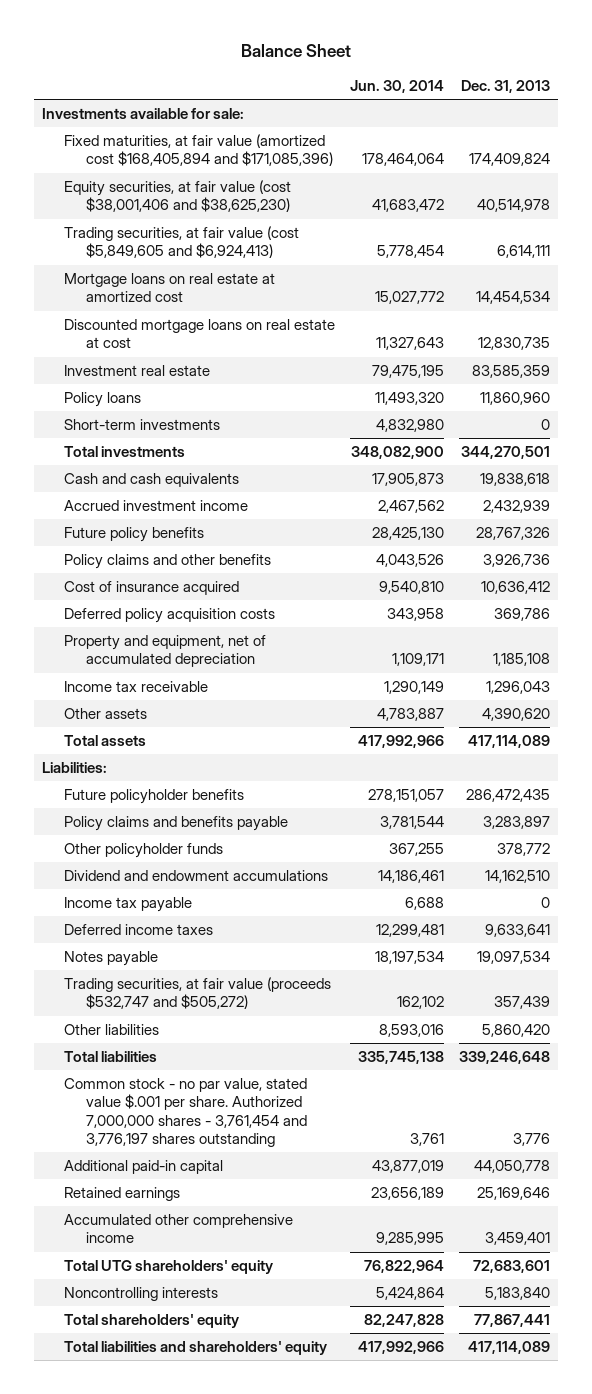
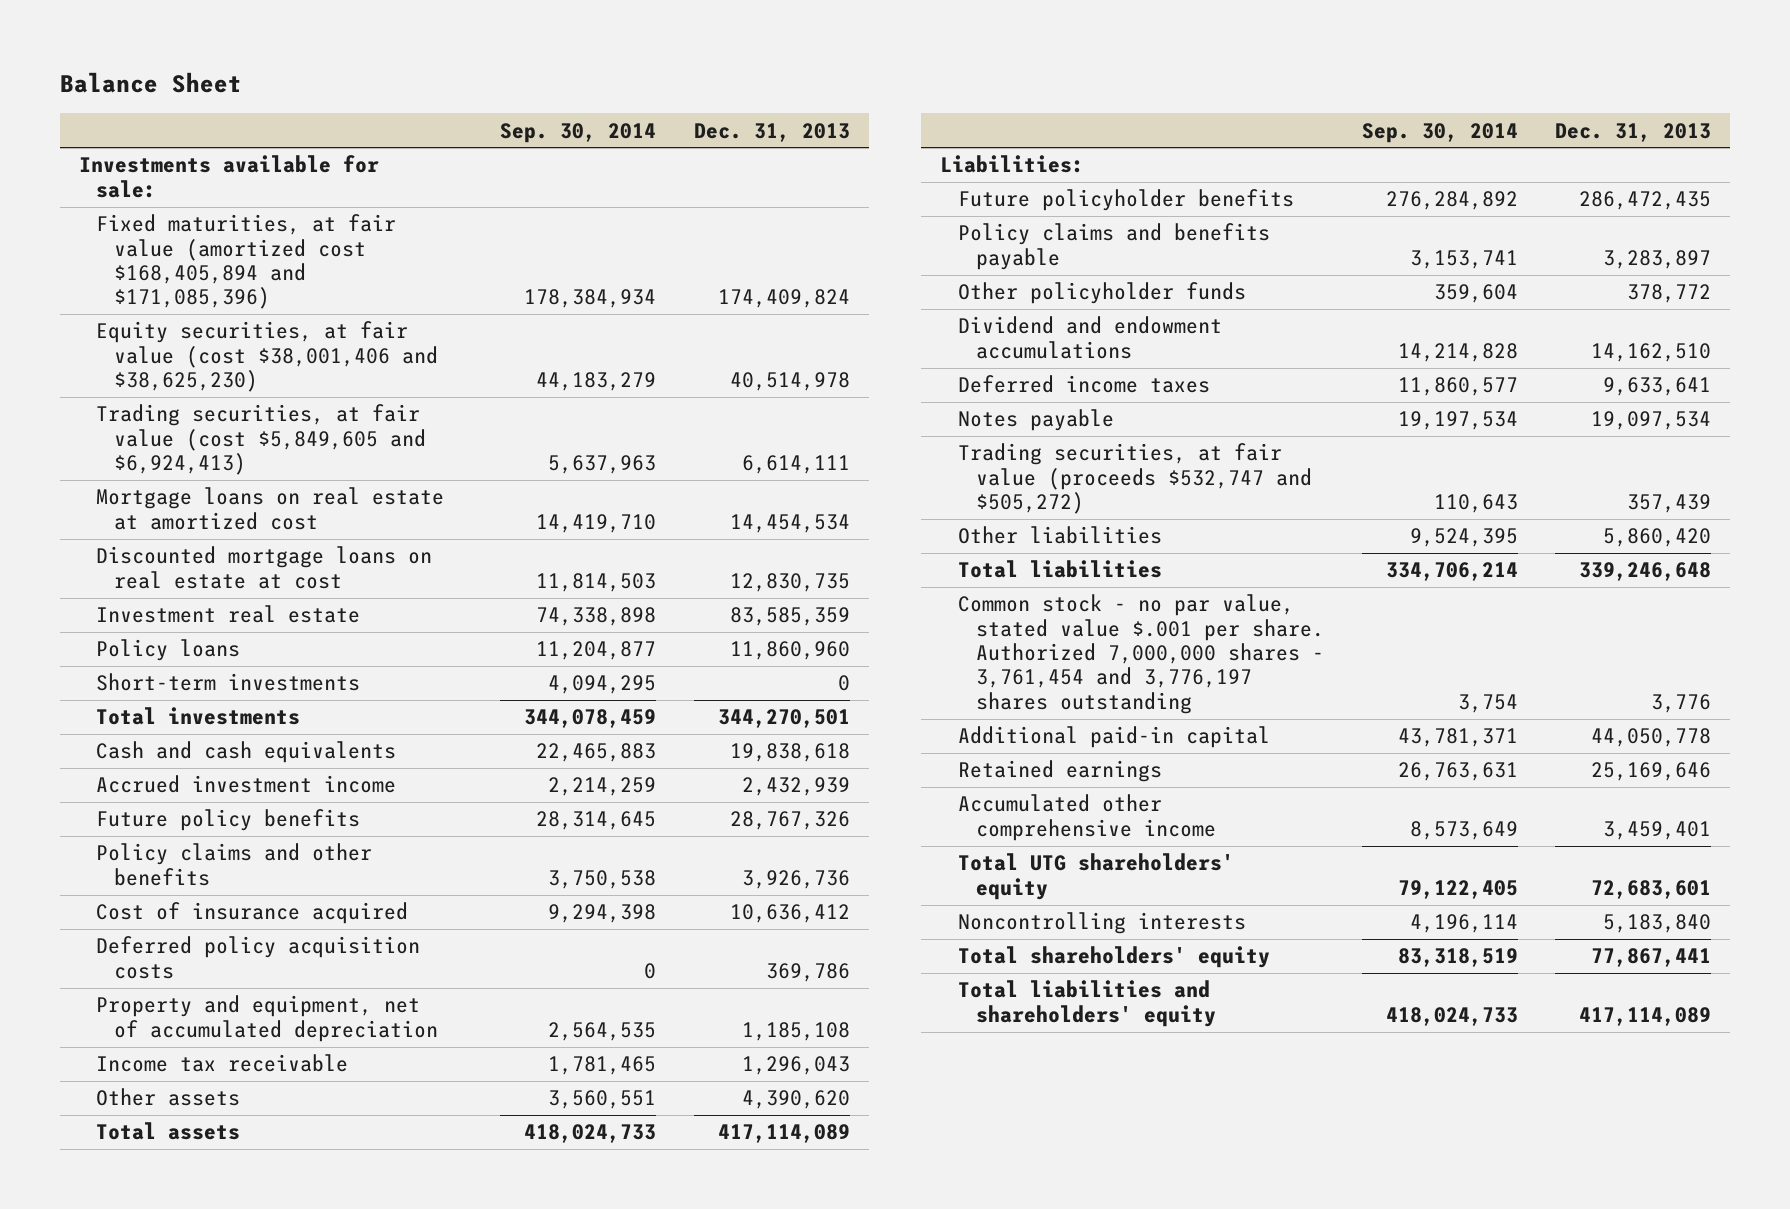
[349,80,444,94] Jun. 30, 2014 -> none
none -> [500,122,657,143] Sep. 30, 2014
[63,897,192,913] Income tax payable -> none

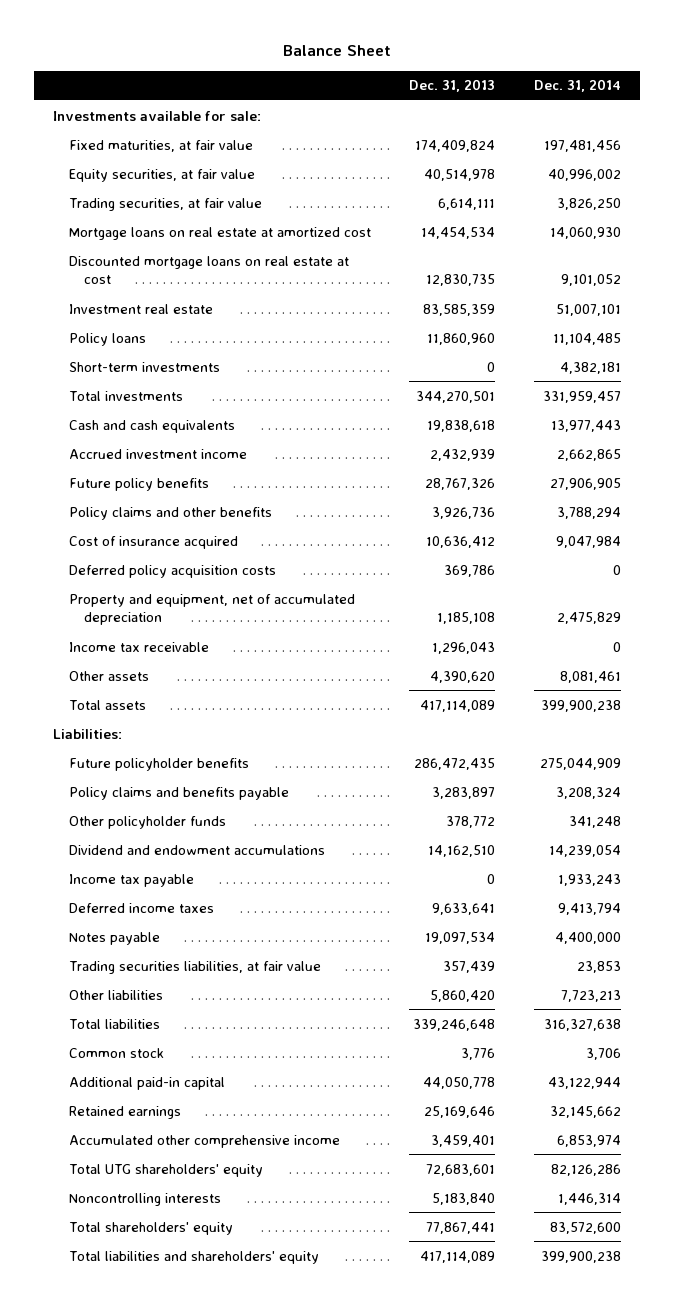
[500,122,657,143] Sep. 30, 2014 -> none
none -> [534,79,622,93] Dec. 31, 2014
[96,214,397,310] Fixed maturities, at fair value (amortized cost $168,405,894 and $171,085,396) -> [68,139,253,152] Fixed maturities, at fair value
[96,321,439,393] Equity securities, at fair value (cost $38,001,406 and $38,625,230) -> [68,168,255,182] Equity securities, at fair value
[96,404,427,476] Trading securities, at fair value (cost $5,849,605 and $6,924,413) -> [68,197,262,211] Trading securities, at fair value
none -> [68,873,194,887] Income tax payable
[957,443,1312,515] Trading securities, at fair value (proceeds $532,747 and $505,272) -> [68,960,321,974] Trading securities liabilities, at fair value
[957,594,1324,714] Common stock - no par value, stated value $.001 per share. Authorized 7,000,000 shares - 3,761,454 and 3,776,197 shares outstanding -> [68,1047,164,1058] Common stock

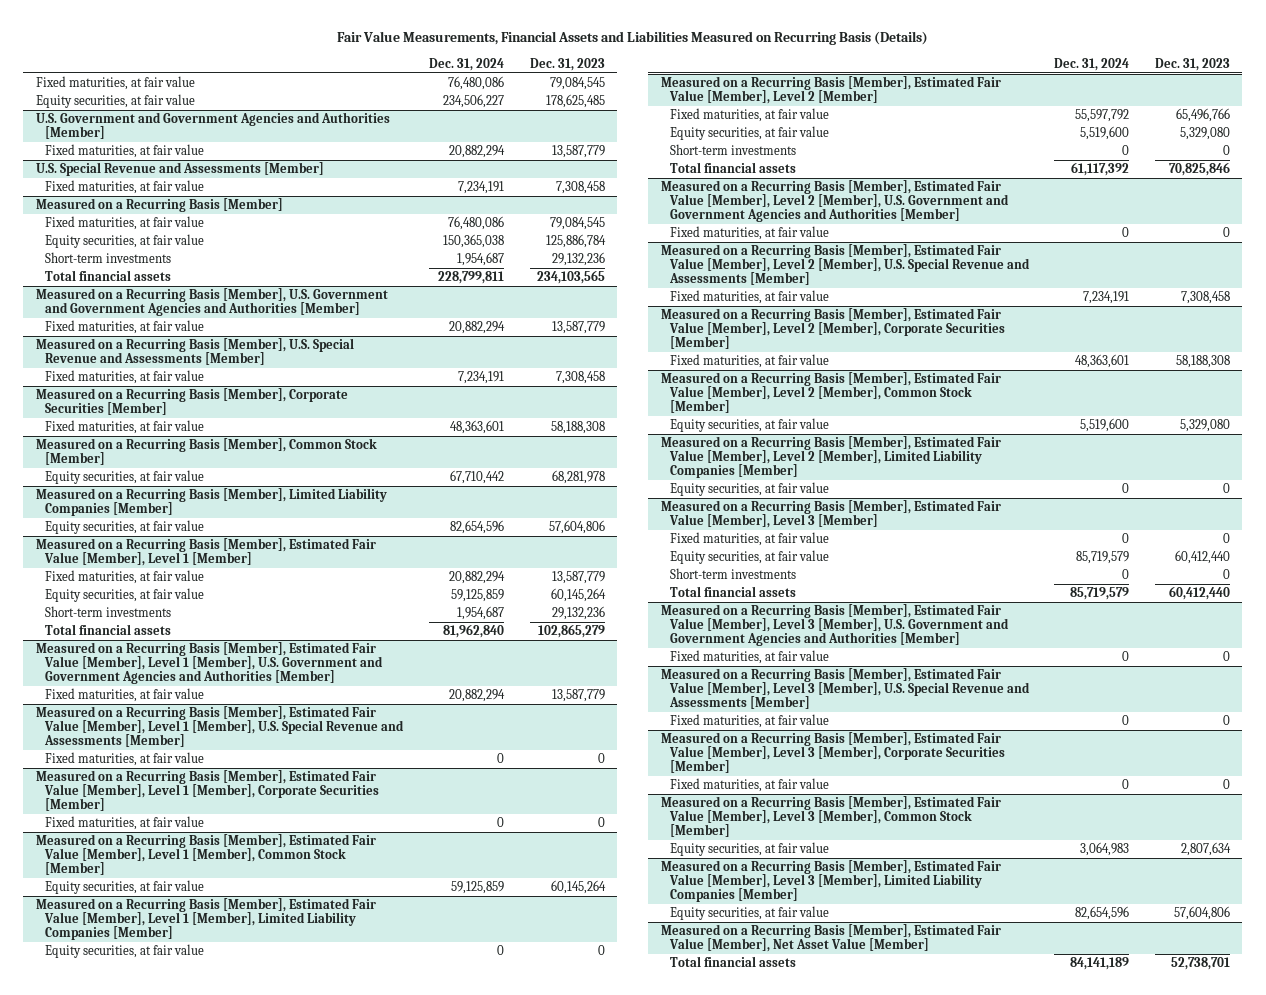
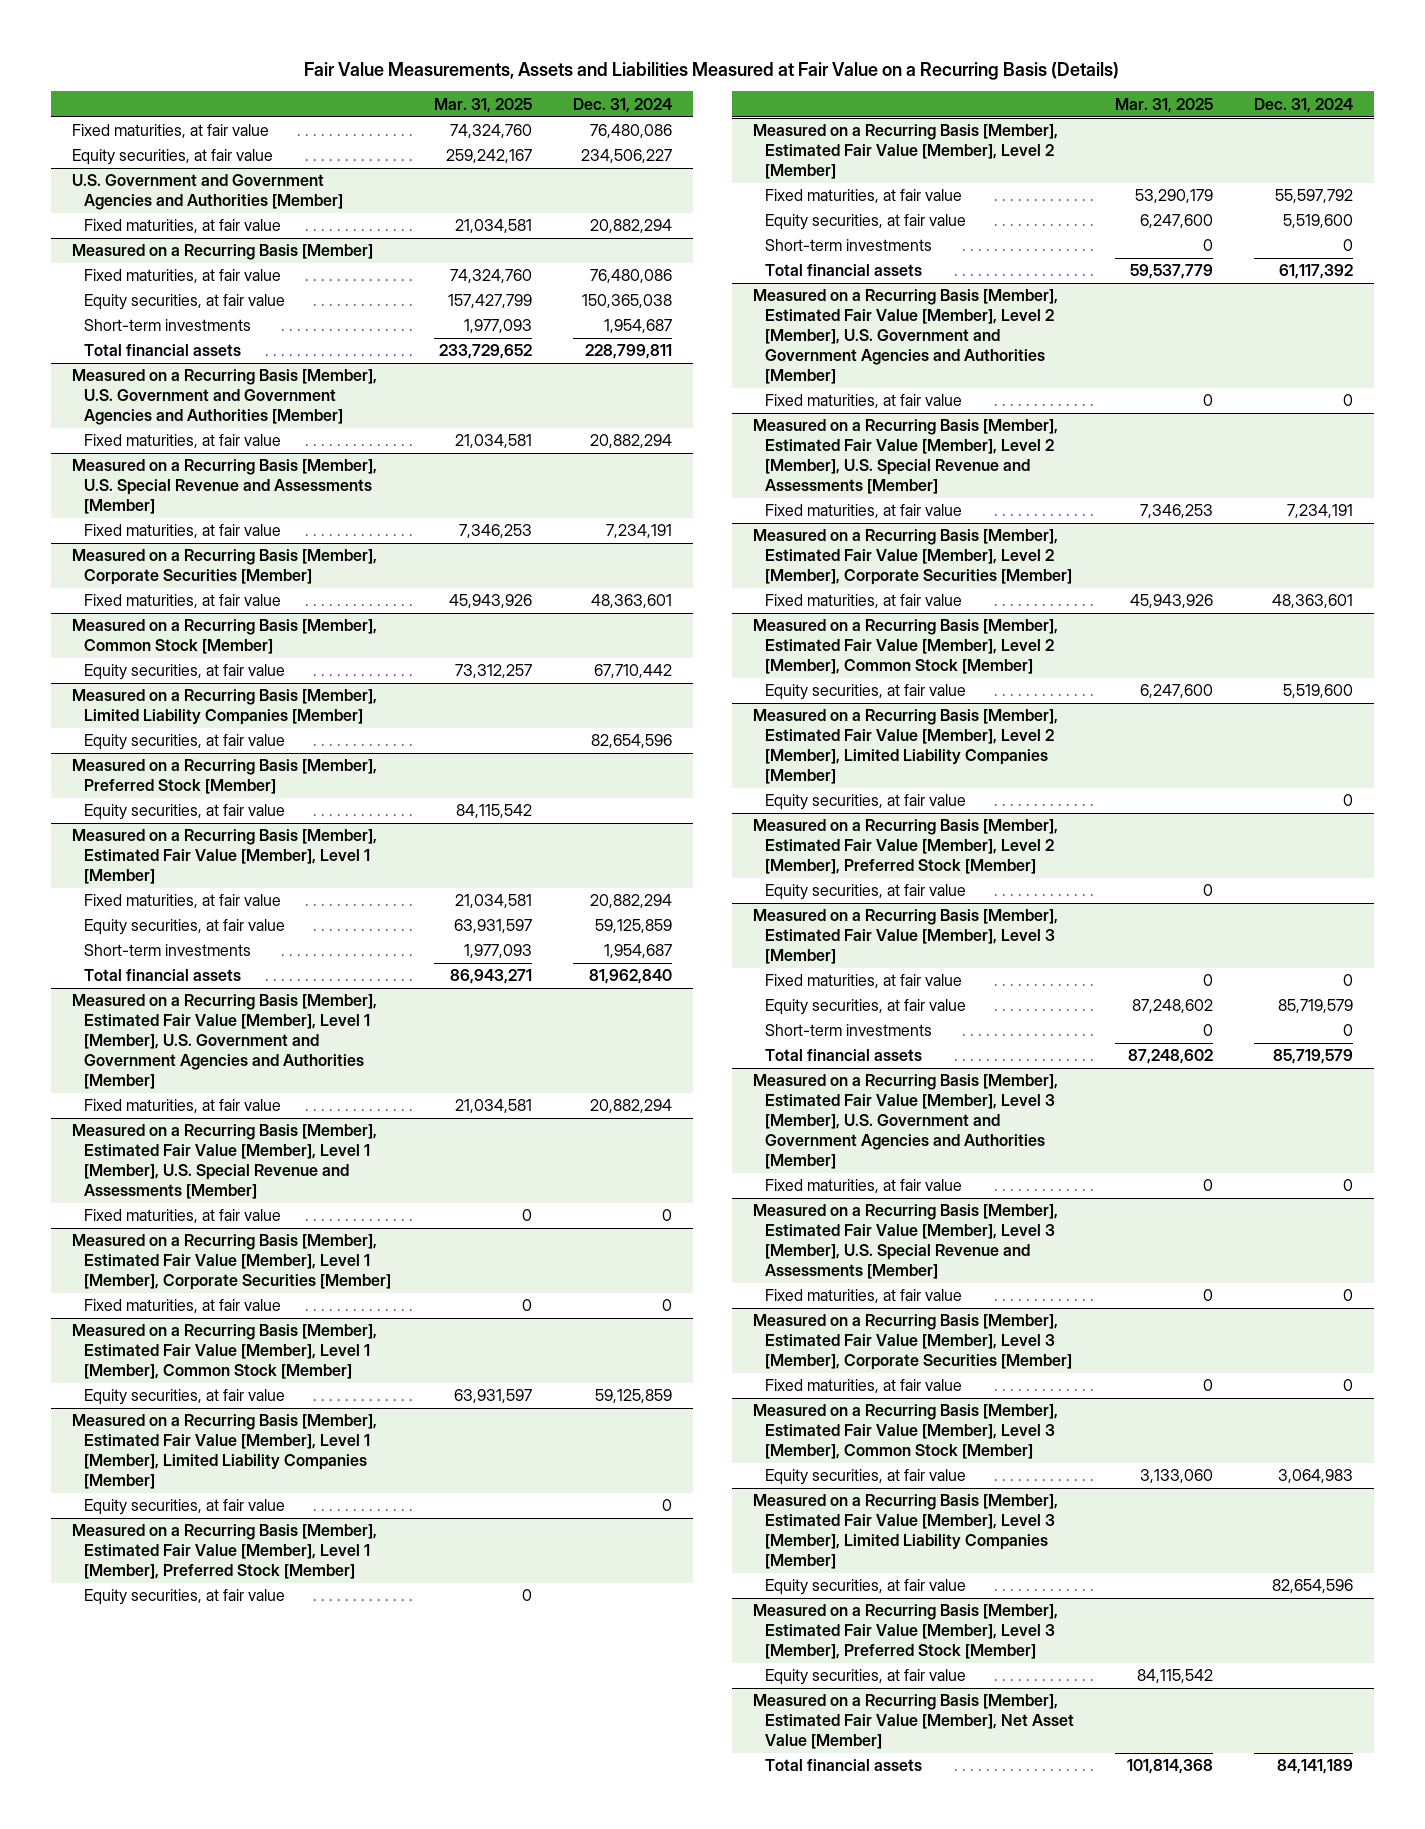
[336,31,928,46] Fair Value Measurements, Financial Assets and Liabilities Measured on Recurring Basis (Details) -> [304,61,1120,80] Fair Value Measurements, Assets and Liabilities Measured at Fair Value on a Recurring Basis (Details)
[529,57,605,71] Dec. 31, 2023 -> none
none -> [433,97,532,113] Mar. 31, 2025
[35,162,324,177] U.S. Special Revenue and Assessments [Member] -> none
[45,180,205,195] Fixed maturities, at fair value -> none
none -> [71,759,377,795] Measured on a Recurring Basis [Member], Preferred Stock [Member]
none -> [83,804,285,821] Equity securities, at fair value
none -> [71,1524,377,1580] Measured on a Recurring Basis [Member], Estimated Fair Value [Member], Level 1 [Member], Preferred Stock [Member]
none -> [83,1589,285,1606] Equity securities, at fair value
none -> [752,819,1058,875] Measured on a Recurring Basis [Member], Estimated Fair Value [Member], Level 2 [Member], Preferred Stock [Member]
none -> [764,884,966,901] Equity securities, at fair value
none -> [752,1604,1058,1660] Measured on a Recurring Basis [Member], Estimated Fair Value [Member], Level 3 [Member], Preferred Stock [Member]
none -> [764,1669,966,1686] Equity securities, at fair value

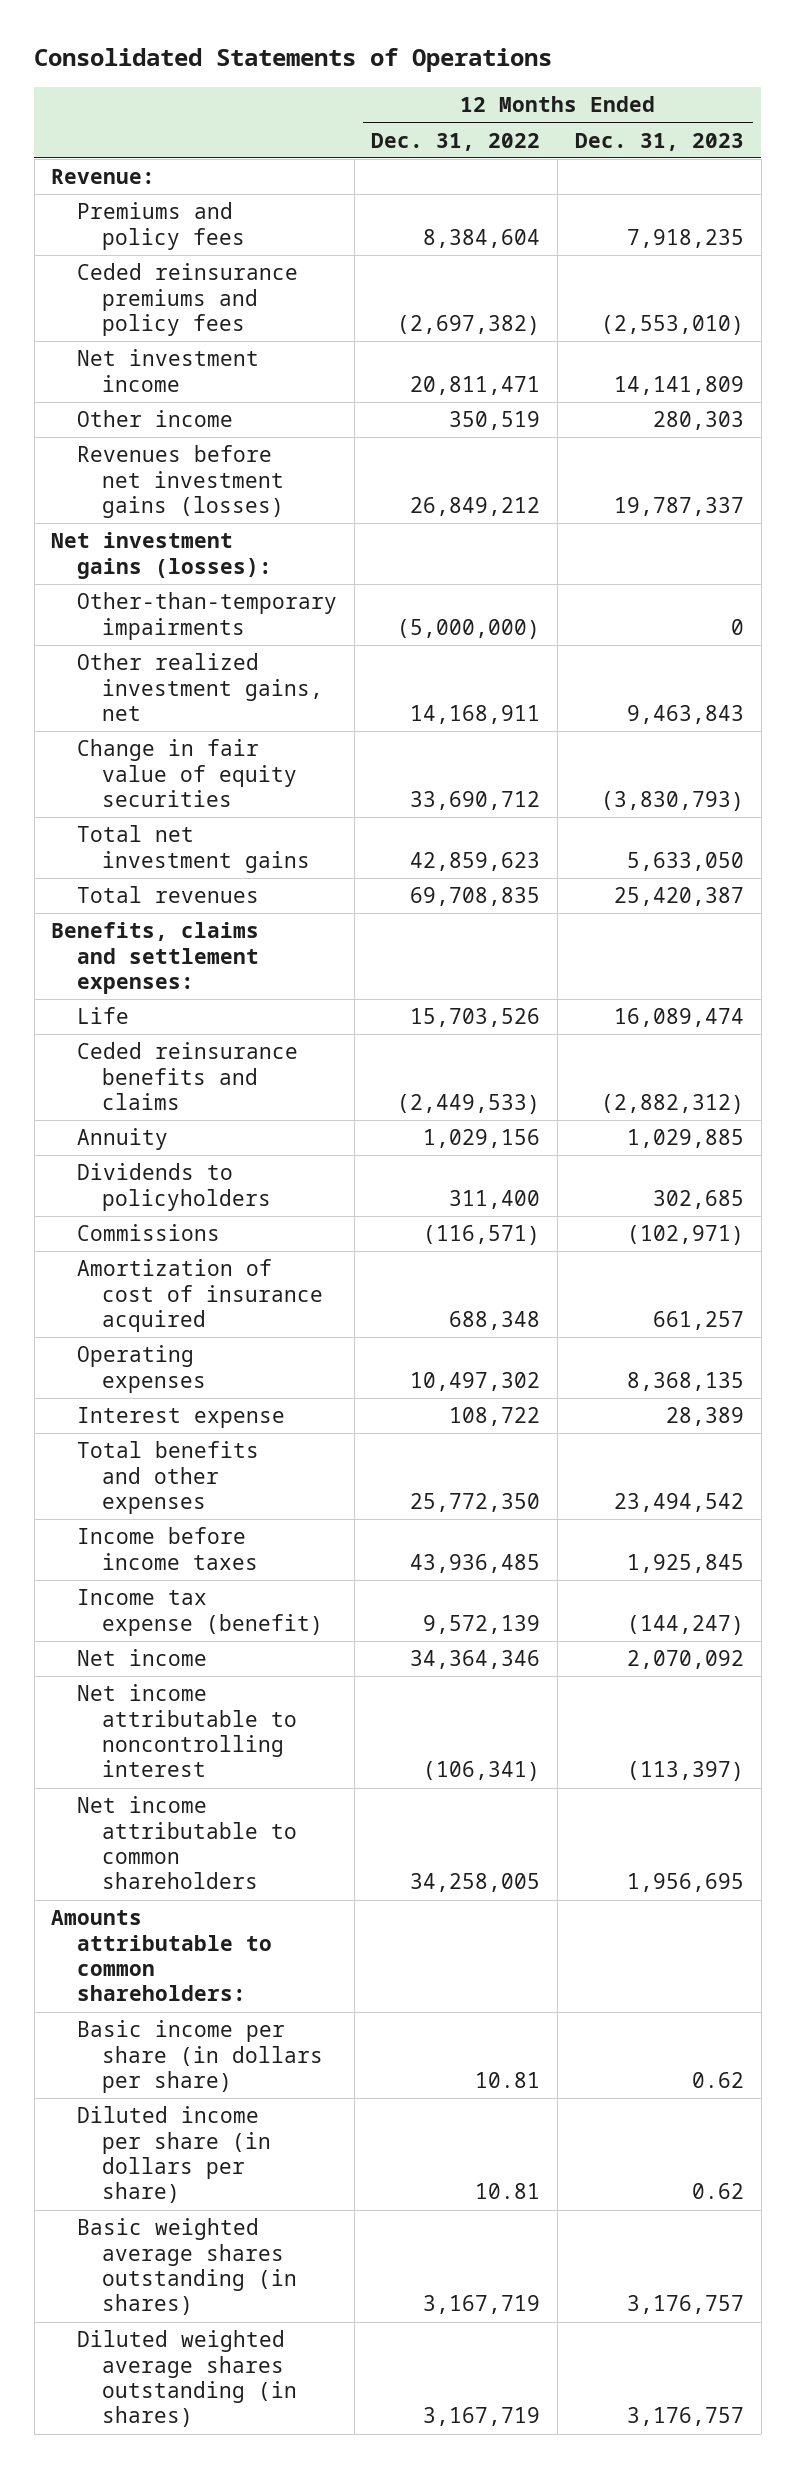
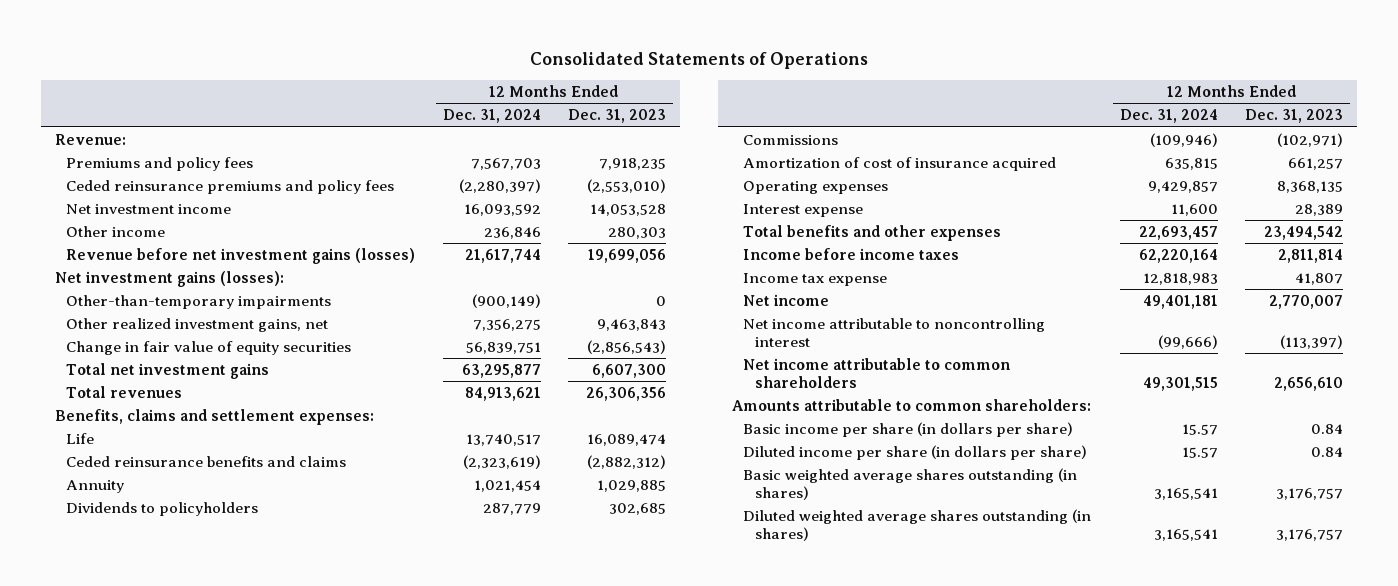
[371,132,541,151] Dec. 31, 2022 -> none
none -> [442,109,541,124] Dec. 31, 2024
[614,375,745,395] 14,141,809 -> [590,203,667,216] 14,053,528
[76,445,285,518] Revenues before net investment gains (losses) -> [66,247,416,264] Revenue before net investment gains (losses)
[614,496,745,516] 19,787,337 -> [588,248,667,263] 19,699,056
[601,790,745,811] (3,830,793) -> [587,339,667,354] (2,856,543)
[627,851,745,871] 5,633,050 -> [592,363,667,378] 6,607,300
[614,887,745,907] 25,420,387 -> [586,386,667,401] 26,306,356
[627,1553,745,1573] 1,925,845 -> [1278,248,1344,263] 2,811,814
[76,1589,324,1636] Income tax expense (benefit) -> [743,272,888,286] Income tax expense
[627,1614,745,1635] (144,247) -> [1295,272,1344,285] 41,807
[627,1650,745,1670] 2,070,092 -> [1269,294,1344,309] 2,770,007
[627,1873,745,1893] 1,956,695 -> [1274,376,1344,391] 2,656,610
[692,2071,745,2088] 0.62 -> [1311,423,1344,434] 0.84
[692,2183,745,2200] 0.62 -> [1311,446,1344,457] 0.84

